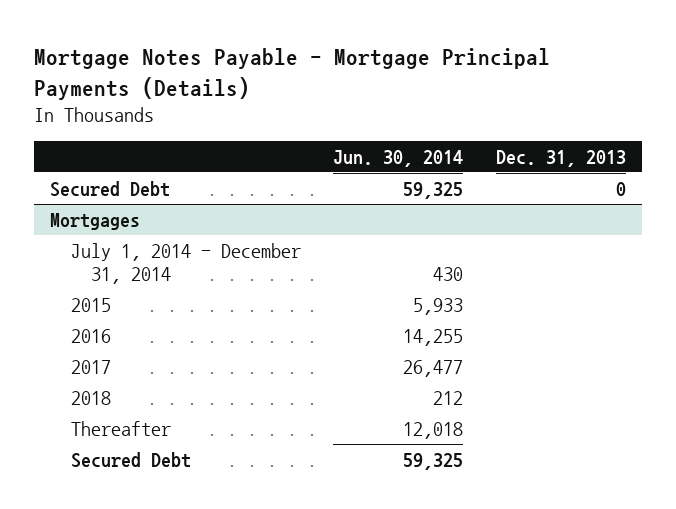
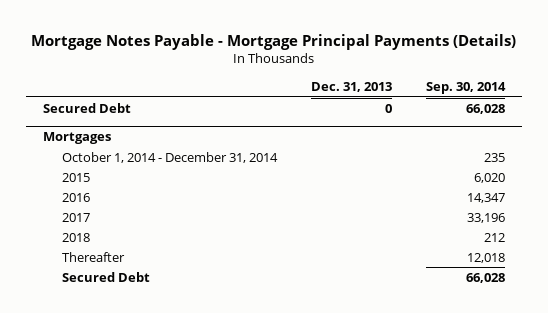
[333,149,464,167] Jun. 30, 2014 -> none
none -> [426,81,507,94] Sep. 30, 2014
[70,242,301,285] July 1, 2014 - December 31, 2014 -> [62,151,279,163] October 1, 2014 - December 31, 2014

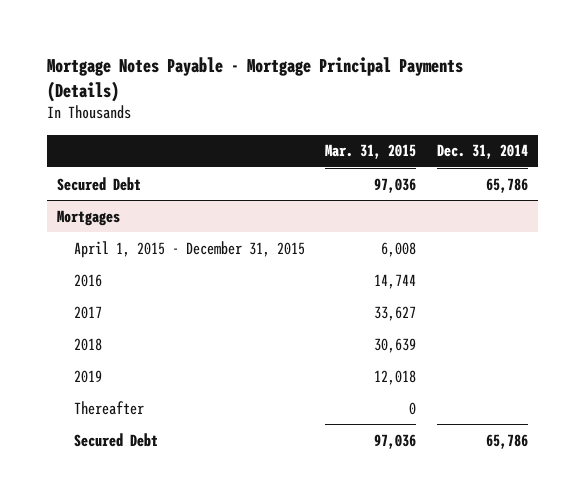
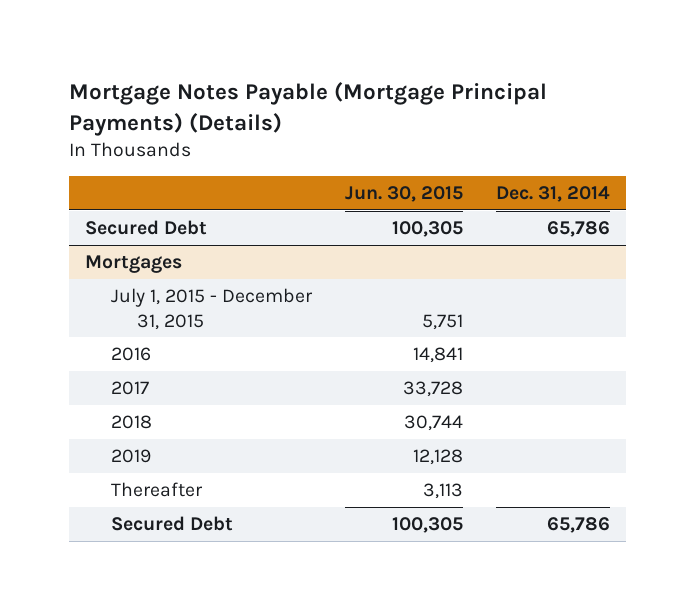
[46,56,463,102] Mortgage Notes Payable - Mortgage Principal Payments (Details) -> [68,82,547,136] Mortgage Notes Payable (Mortgage Principal Payments) (Details)
[325,144,417,160] Mar. 31, 2015 -> none
none -> [344,186,463,203] Jun. 30, 2015
[73,240,305,258] April 1, 2015 - December 31, 2015 -> [111,288,314,330] July 1, 2015 - December 31, 2015

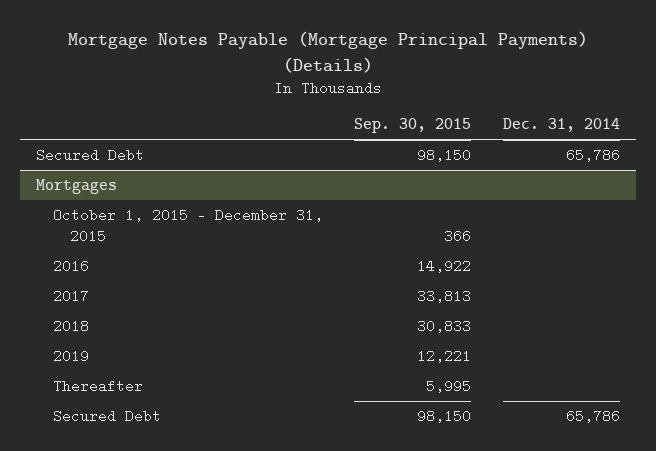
[344,186,463,203] Jun. 30, 2015 -> none
none -> [354,118,472,134] Sep. 30, 2015
[111,288,314,330] July 1, 2015 - December 31, 2015 -> [52,208,323,243] October 1, 2015 - December 31, 2015

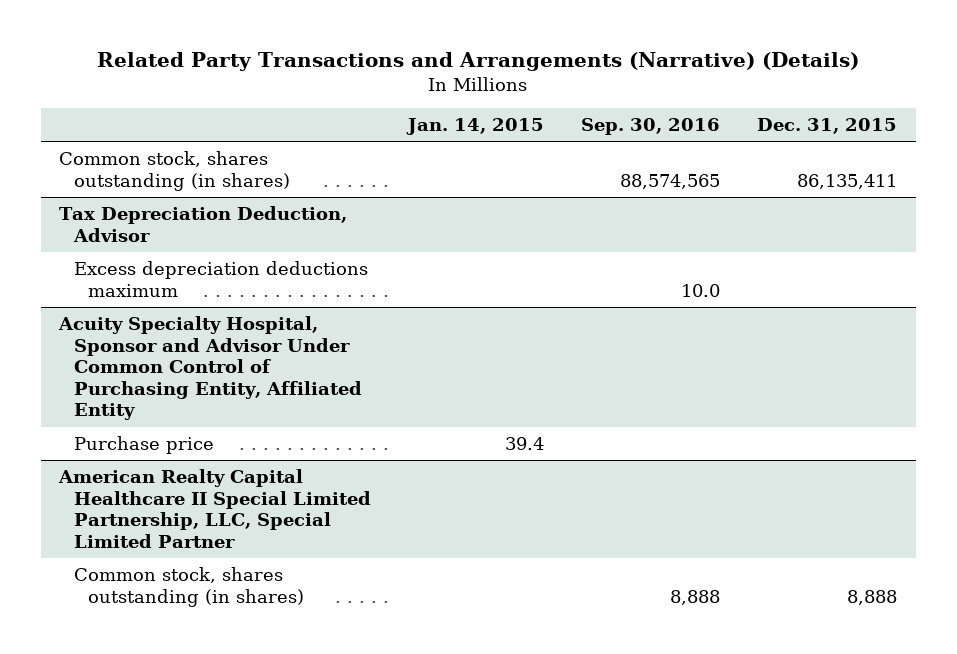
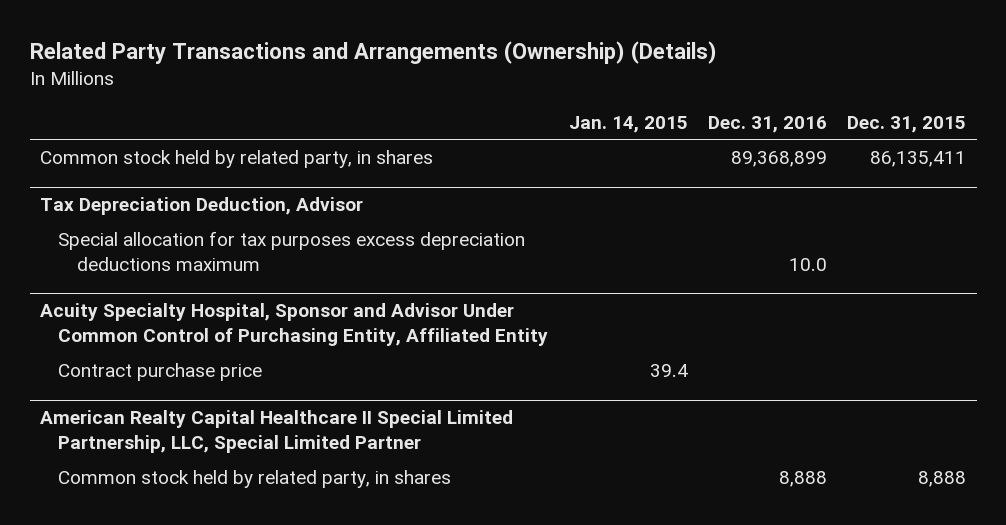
[97,52,860,72] Related Party Transactions and Arrangements (Narrative) (Details) -> [29,41,717,65] Related Party Transactions and Arrangements (Ownership) (Details)
[581,117,721,135] Sep. 30, 2016 -> none
none -> [708,115,828,133] Dec. 31, 2016
[59,150,290,191] Common stock, shares outstanding (in shares) -> [39,150,433,169] Common stock held by related party, in shares
[73,260,368,297] Excess depreciation deductions maximum -> [58,231,526,271] Special allocation for tax purposes excess depreciation deductions maximum
[73,435,214,454] Purchase price -> [58,363,263,382] Contract purchase price
[73,566,305,607] Common stock, shares outstanding (in shares) -> [58,470,452,489] Common stock held by related party, in shares

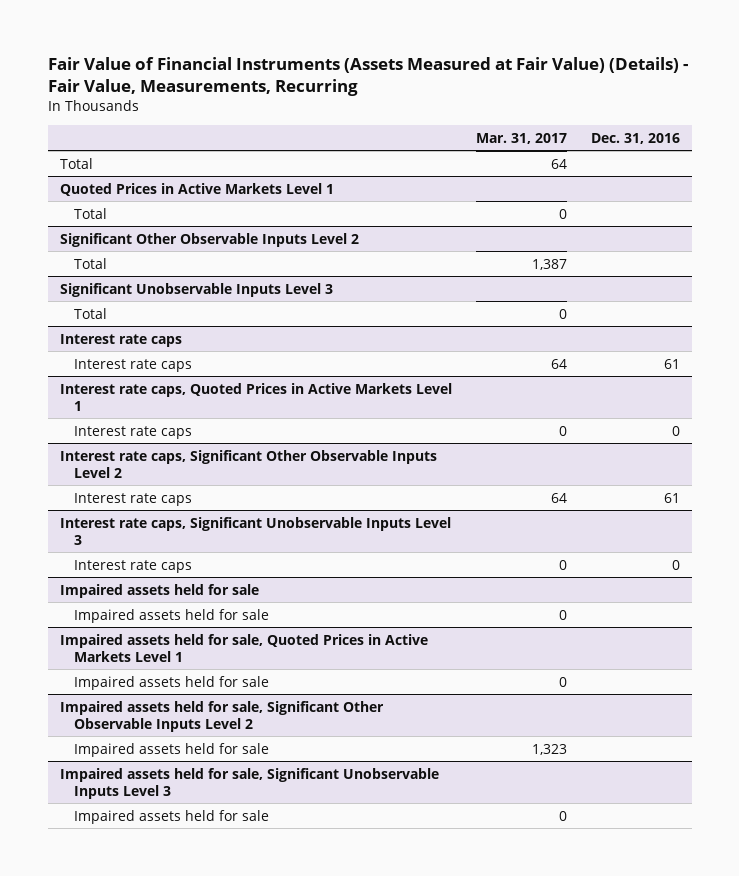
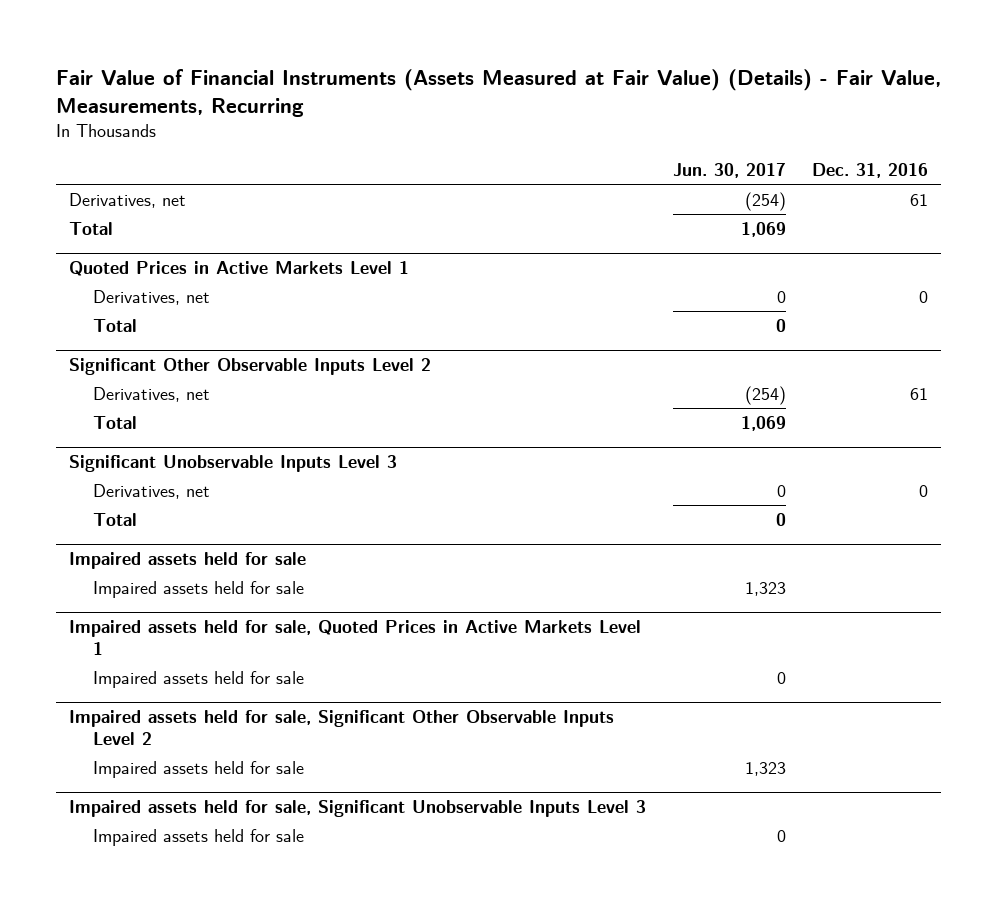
[475,132,567,144] Mar. 31, 2017 -> none
none -> [672,163,786,179] Jun. 30, 2017
none -> [69,192,187,208] Derivatives, net
none -> [92,289,210,305] Derivatives, net
none -> [92,386,210,402] Derivatives, net
none -> [92,483,210,499] Derivatives, net
[59,333,182,347] Interest rate caps -> none
[73,358,192,372] Interest rate caps -> none
[59,382,452,411] Interest rate caps, Quoted Prices in Active Markets Level 1 -> none
[73,425,192,439] Interest rate caps -> none
[59,449,437,478] Interest rate caps, Significant Other Observable Inputs Level 2 -> none
[73,492,192,506] Interest rate caps -> none
[59,516,451,545] Interest rate caps, Significant Unobservable Inputs Level 3 -> none
[73,559,192,573] Interest rate caps -> none

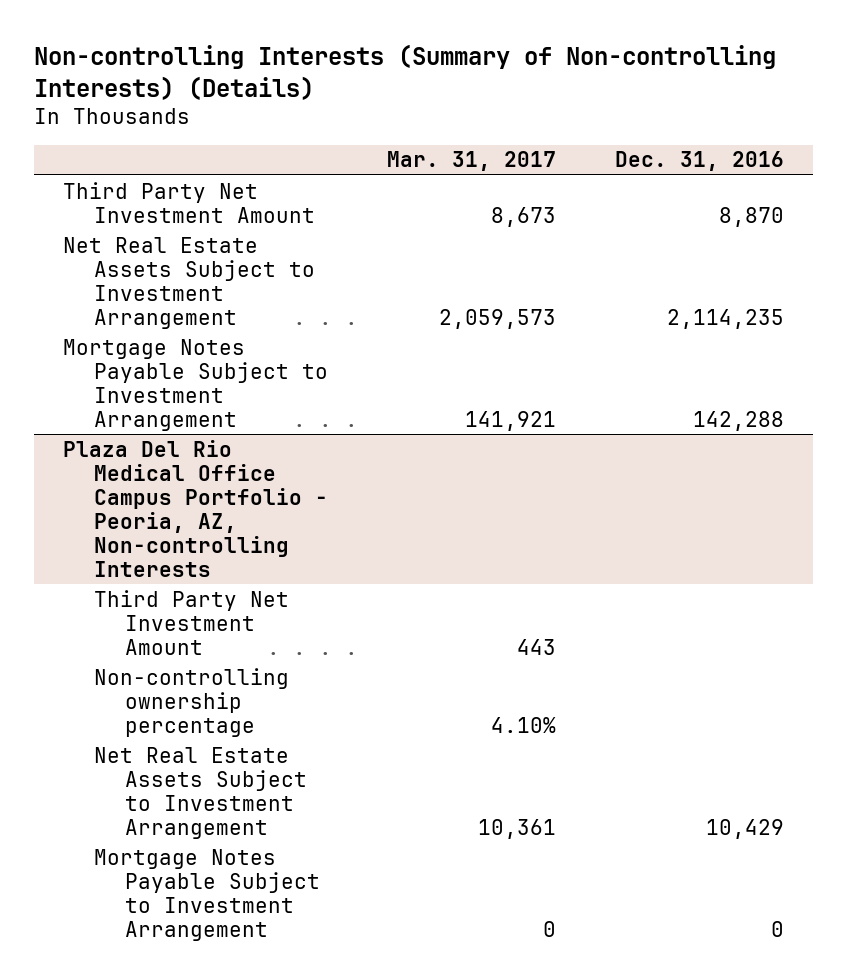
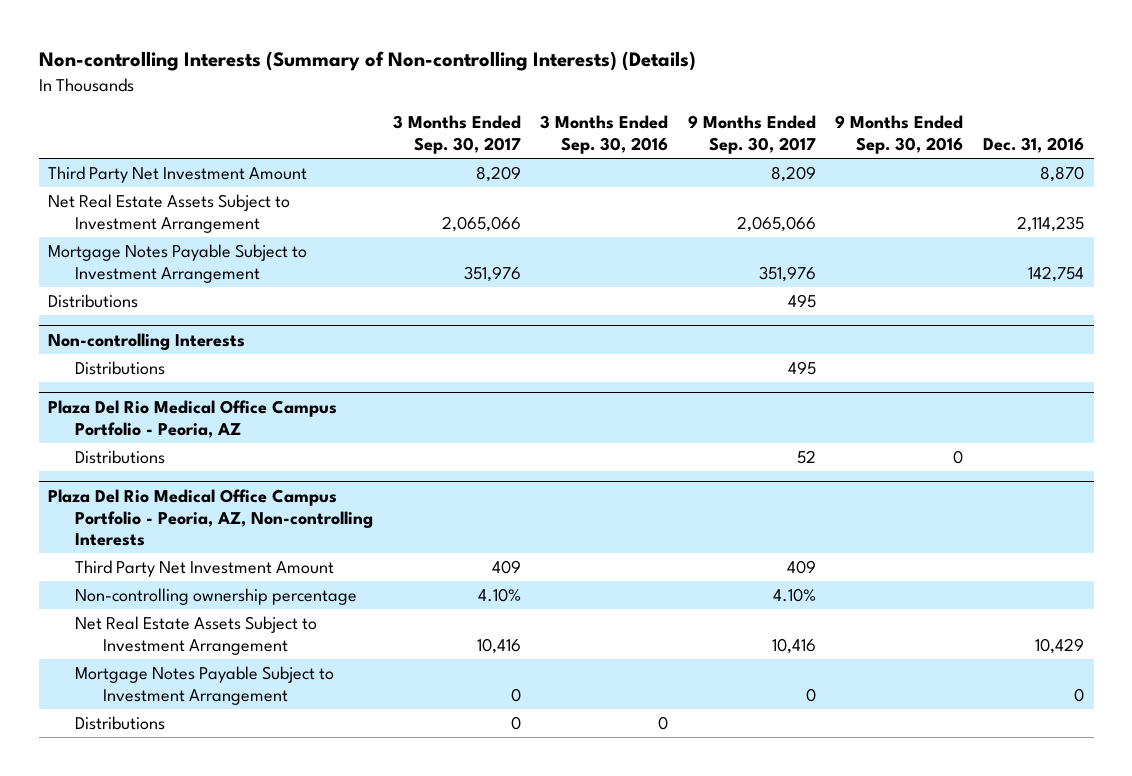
[386,151,556,172] Mar. 31, 2017 -> none
none -> [392,115,521,155] 3 Months Ended Sep. 30, 2017
none -> [540,115,669,155] 3 Months Ended Sep. 30, 2016
none -> [687,115,816,155] 9 Months Ended Sep. 30, 2017
none -> [835,115,964,155] 9 Months Ended Sep. 30, 2016
[692,410,784,431] 142,288 -> [1027,265,1084,282] 142,754
none -> [48,293,139,308] Distributions
none -> [48,332,246,350] Non-controlling Interests
none -> [75,360,166,375] Distributions
none -> [48,399,338,438] Plaza Del Rio Medical Office Campus Portfolio - Peoria, AZ
none -> [75,449,166,464] Distributions
none -> [75,715,166,730] Distributions

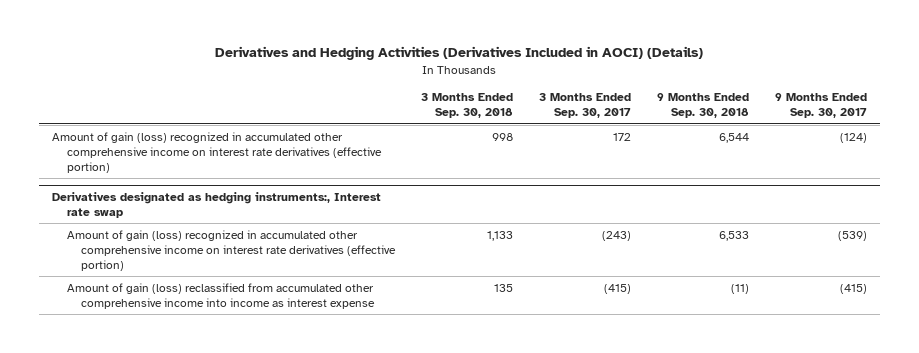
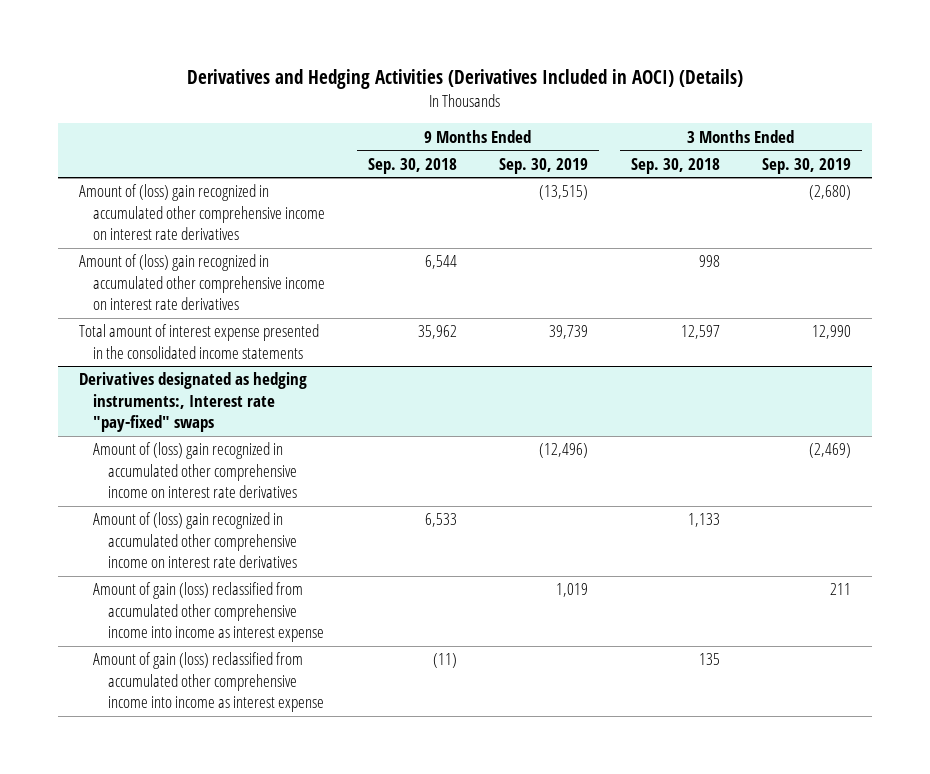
[539,93,632,119] 3 Months Ended Sep. 30, 2017 -> none
[775,93,868,119] 9 Months Ended Sep. 30, 2017 -> none
none -> [499,157,589,174] Sep. 30, 2019
none -> [762,157,852,174] Sep. 30, 2019
none -> [79,184,326,241] Amount of (loss) gain recognized in accumulated other comprehensive income on interest rate derivatives
[51,131,382,173] Amount of gain (loss) recognized in accumulated other comprehensive income on interest rate derivatives (effective portion) -> [79,254,326,311] Amount of (loss) gain recognized in accumulated other comprehensive income on interest rate derivatives
none -> [79,324,320,359] Total amount of interest expense presented in the consolidated income statements
[51,192,381,219] Derivatives designated as hedging instruments:, Interest rate swap -> [79,372,308,433] Derivatives designated as hedging instruments:, Interest rate "pay-fixed" swaps
none -> [93,442,297,499] Amount of (loss) gain recognized in accumulated other comprehensive income on interest rate derivatives
[66,229,397,271] Amount of gain (loss) recognized in accumulated other comprehensive income on interest rate derivatives (effective portion) -> [93,512,297,569] Amount of (loss) gain recognized in accumulated other comprehensive income on interest rate derivatives
none -> [93,582,324,643] Amount of gain (loss) reclassified from accumulated other comprehensive income into income as interest expense

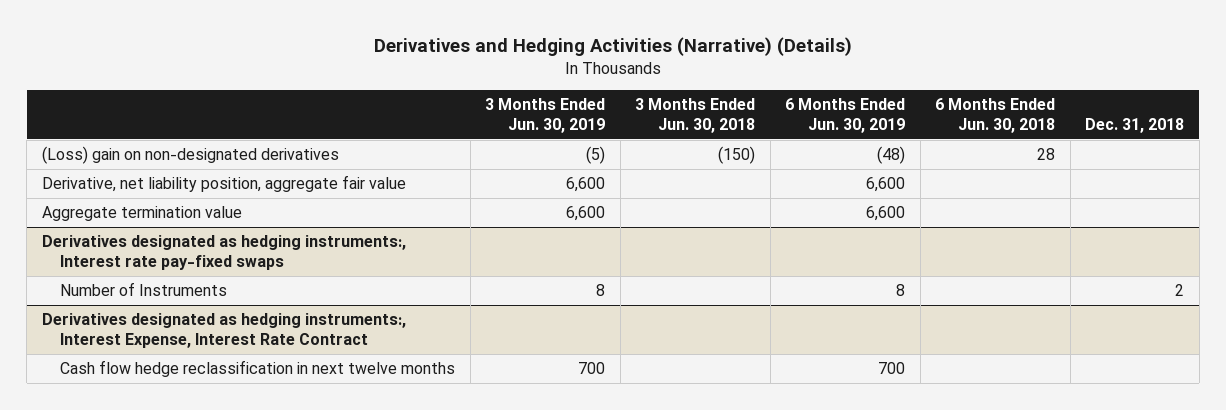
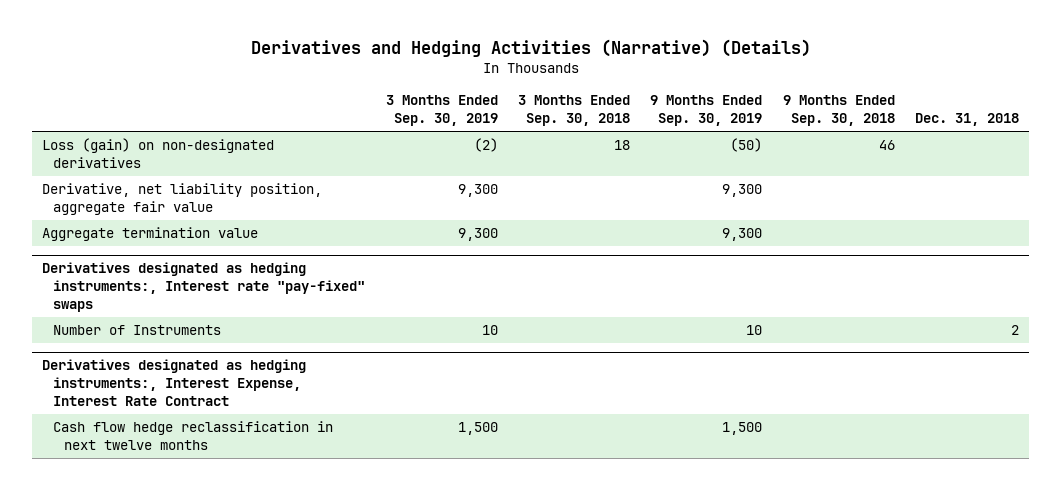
[485,98,606,134] 3 Months Ended Jun. 30, 2019 -> none
[635,98,756,134] 3 Months Ended Jun. 30, 2018 -> none
[785,98,906,134] 6 Months Ended Jun. 30, 2019 -> none
[935,98,1056,134] 6 Months Ended Jun. 30, 2018 -> none
none -> [385,95,498,127] 3 Months Ended Sep. 30, 2019
none -> [517,95,630,127] 3 Months Ended Sep. 30, 2018
none -> [650,95,763,127] 9 Months Ended Sep. 30, 2019
none -> [782,95,895,127] 9 Months Ended Sep. 30, 2018
[41,146,339,165] (Loss) gain on non-designated derivatives -> [42,138,275,169] Loss (gain) on non-designated derivatives
[41,235,406,271] Derivatives designated as hedging instruments:, Interest rate pay-fixed swaps -> [42,262,366,313] Derivatives designated as hedging instruments:, Interest rate "pay-fixed" swaps

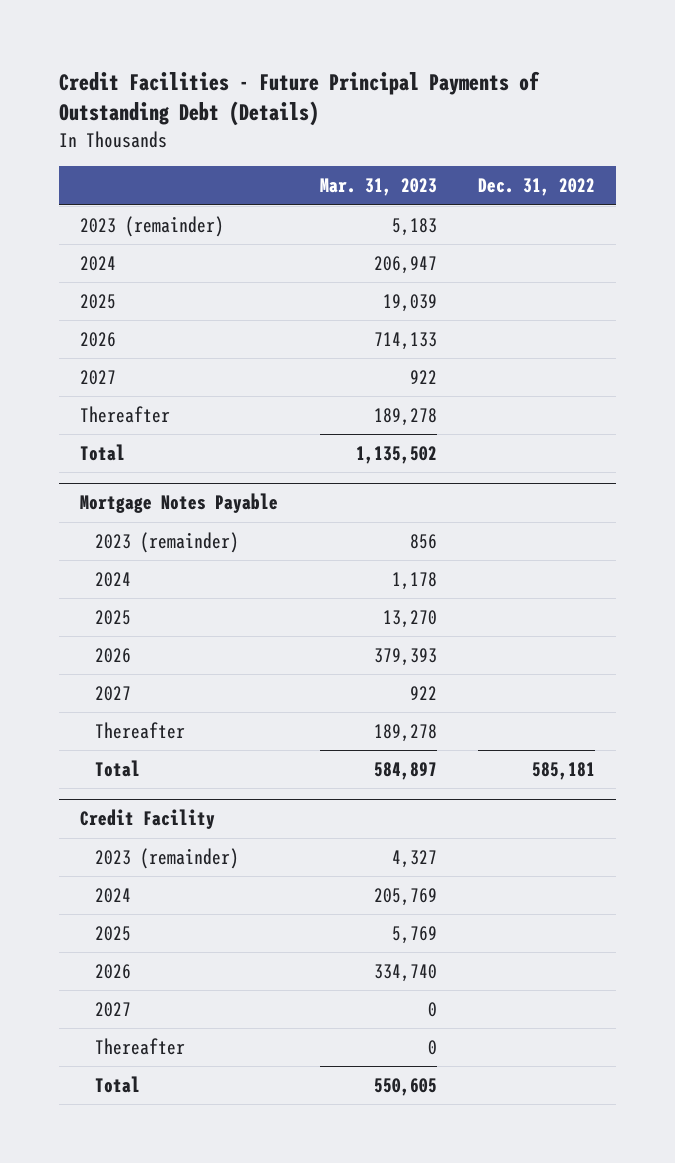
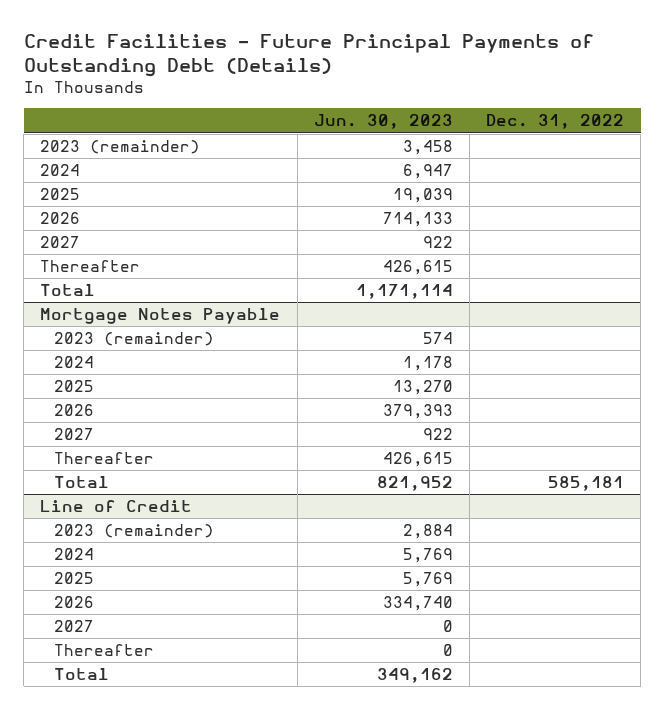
[319,178,437,197] Mar. 31, 2023 -> none
none -> [313,114,453,130] Jun. 30, 2023
[79,809,215,830] Credit Facility -> [40,500,193,513] Line of Credit

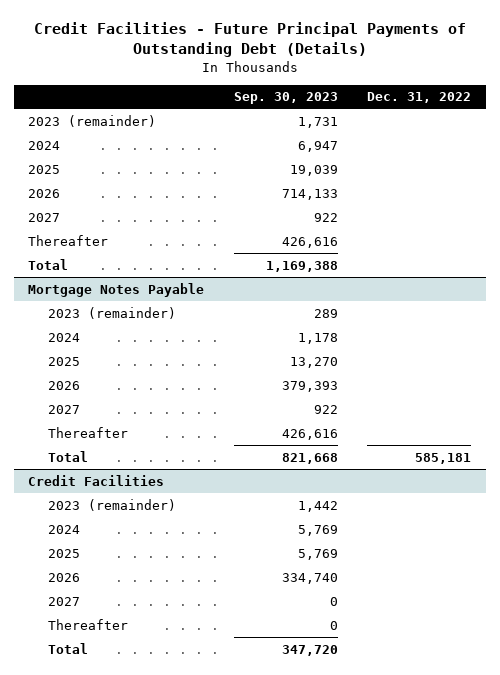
[313,114,453,130] Jun. 30, 2023 -> none
none -> [233,92,338,105] Sep. 30, 2023
[40,500,193,513] Line of Credit -> [28,474,165,486] Credit Facilities

